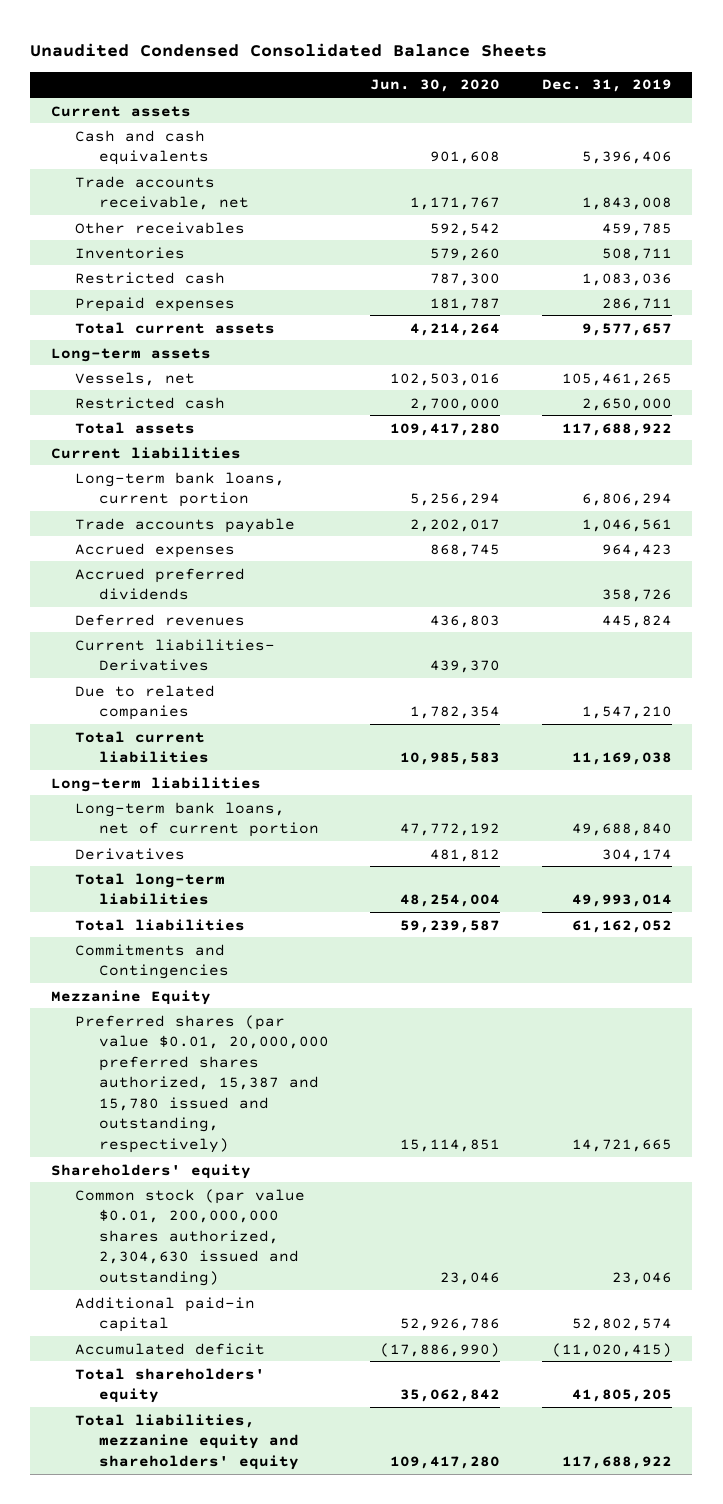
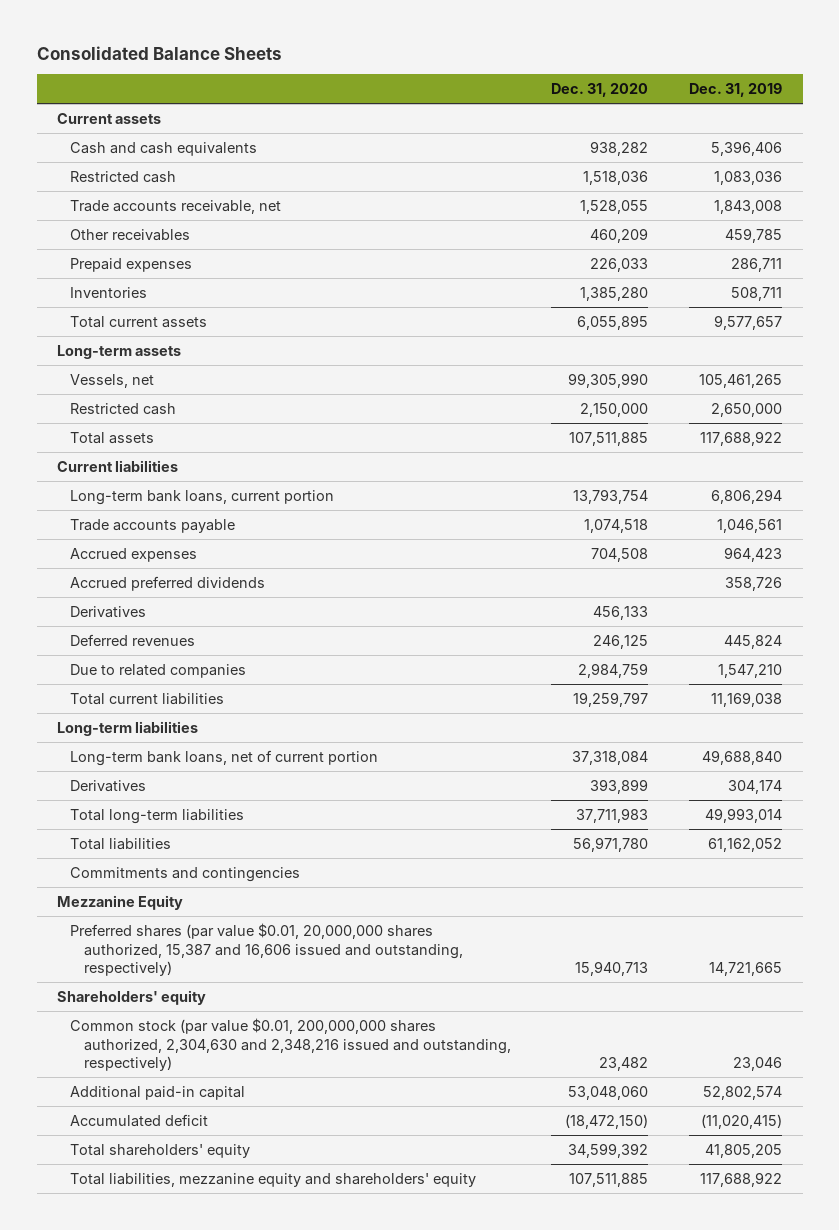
[30,42,548,57] Unaudited Condensed Consolidated Balance Sheets -> [36,45,282,60] Consolidated Balance Sheets
[370,79,501,93] Jun. 30, 2020 -> none
none -> [551,83,649,98] Dec. 31, 2020
[75,271,226,284] Restricted cash -> [70,170,177,183] Restricted cash
[75,246,186,259] Inventories -> [70,286,148,298] Inventories
none -> [70,605,147,618] Derivatives
[75,638,276,672] Current liabilities- Derivatives -> none
[75,943,230,980] Commitments and Contingencies -> [70,866,301,882] Commitments and contingencies
[75,1014,330,1153] Preferred shares (par value $0.01, 20,000,000 preferred shares authorized, 15,387 and 15,780 issued and outstanding, respectively) -> [70,922,463,977] Preferred shares (par value $0.01, 20,000,000 shares authorized, 15,387 and 16,606 issued and outstanding, respectively)
[75,1188,306,1286] Common stock (par value $0.01, 200,000,000 shares authorized, 2,304,630 issued and outstanding) -> [70,1017,511,1072] Common stock (par value $0.01, 200,000,000 shares authorized, 2,304,630 and 2,348,216 issued and outstanding, respectively)

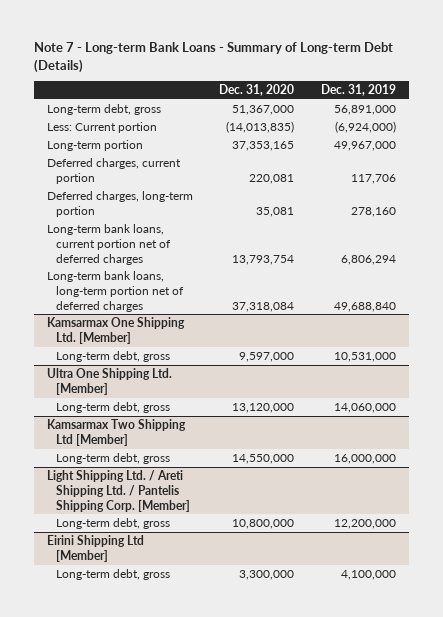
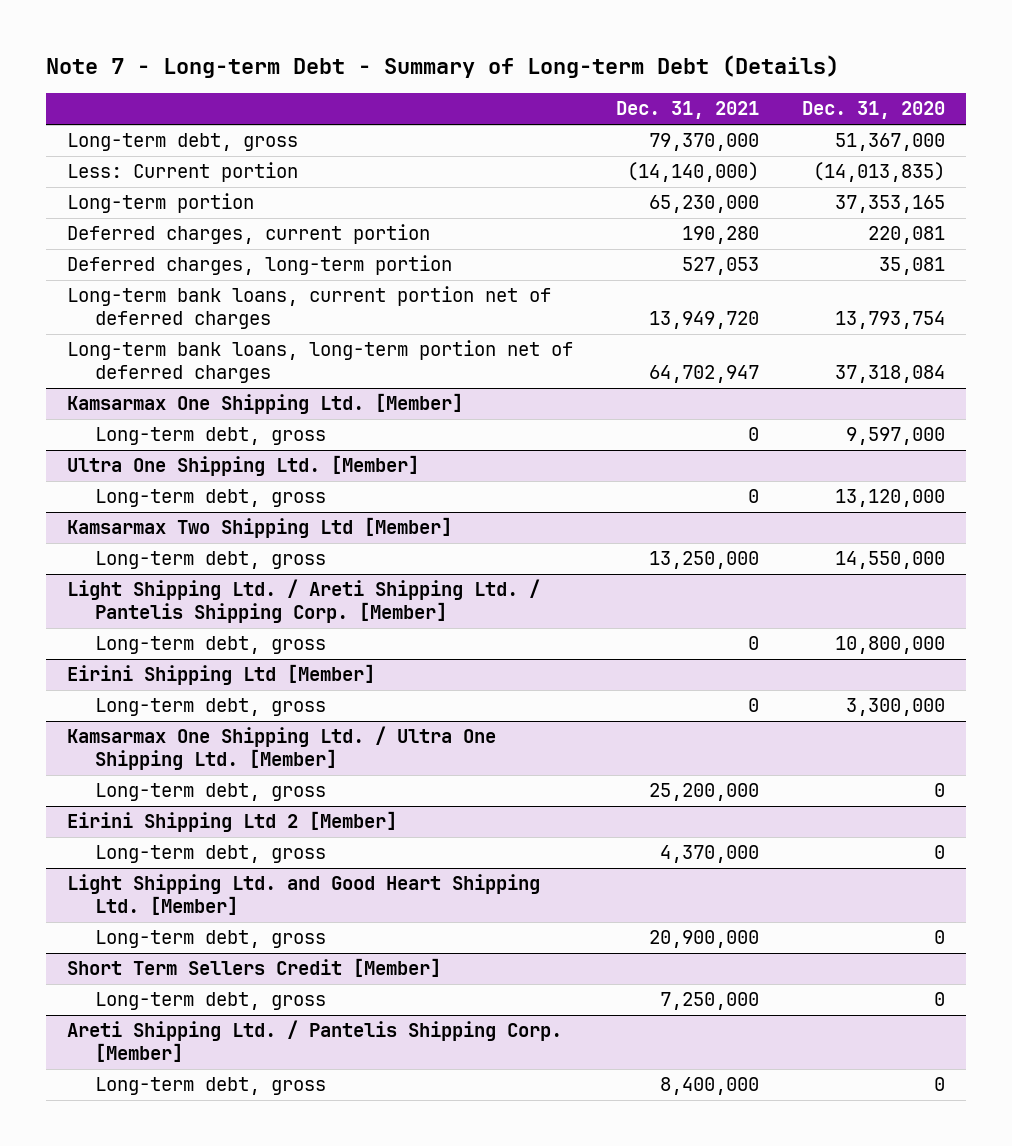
[33,41,393,73] Note 7 - Long-term Bank Loans - Summary of Long-term Debt (Details) -> [45,55,839,79] Note 7 - Long-term Debt - Summary of Long-term Debt (Details)
[320,84,396,97] Dec. 31, 2019 -> none
none -> [616,101,760,120] Dec. 31, 2021
none -> [67,726,497,771] Kamsarmax One Shipping Ltd. / Ultra One Shipping Ltd. [Member]
none -> [94,783,326,802] Long-term debt, gross
none -> [67,811,398,833] Eirini Shipping Ltd 2 [Member]
none -> [94,845,326,864] Long-term debt, gross
none -> [67,874,541,916] Light Shipping Ltd. and Good Heart Shipping Ltd. [Member]
none -> [94,930,326,949] Long-term debt, gross
none -> [67,958,442,978] Short Term Sellers Credit [Member]
none -> [94,992,326,1011] Long-term debt, gross
none -> [67,1020,563,1063] Areti Shipping Ltd. / Pantelis Shipping Corp. [Member]
none -> [94,1077,326,1096] Long-term debt, gross

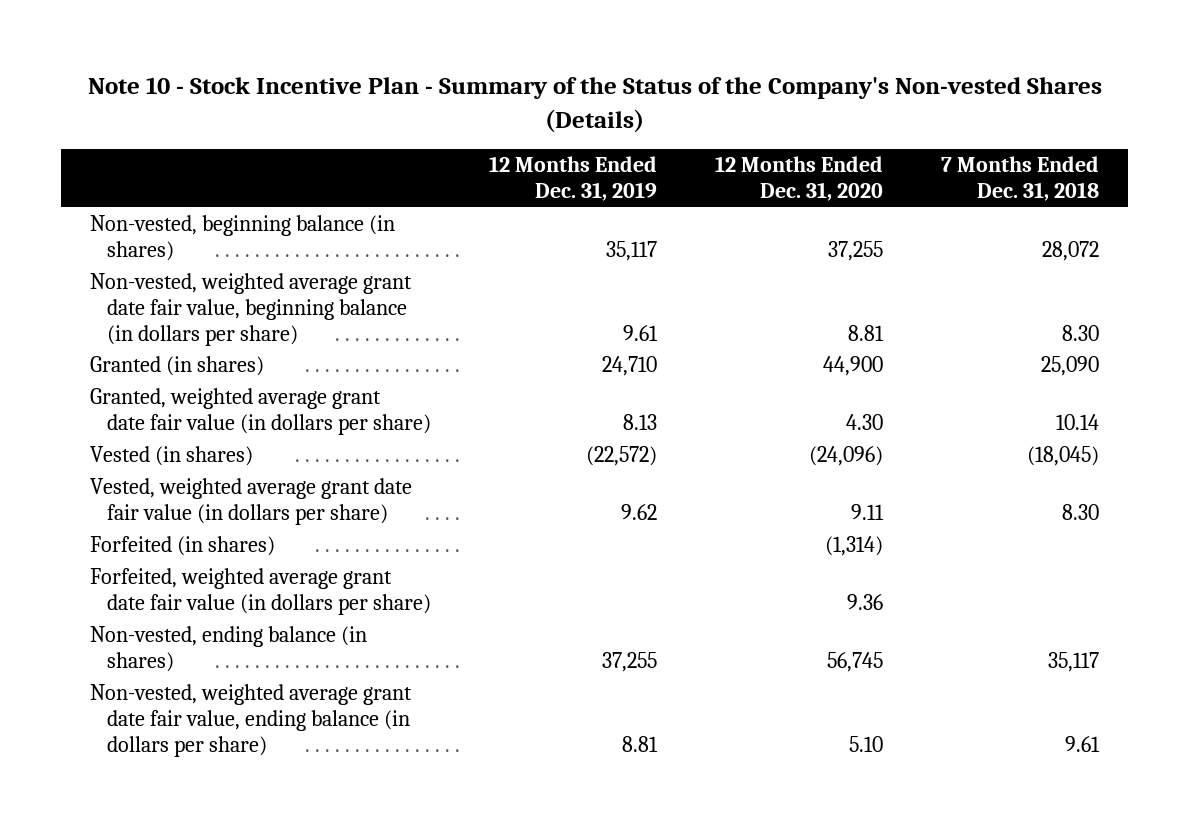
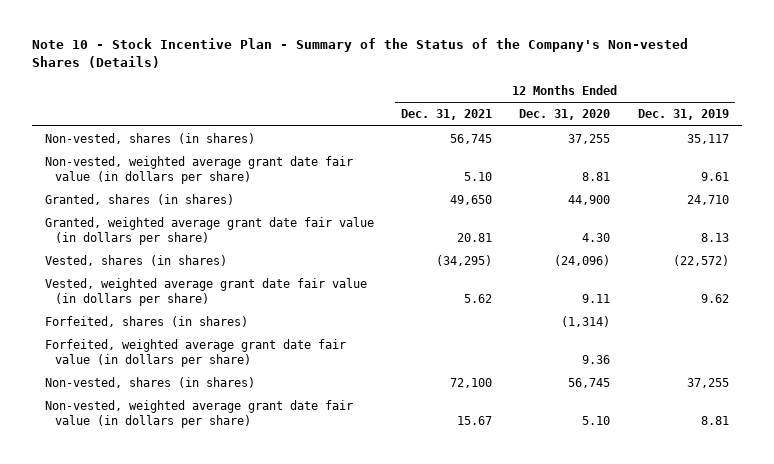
[941,156,1100,201] 7 Months Ended Dec. 31, 2018 -> none
none -> [401,109,493,121] Dec. 31, 2021
[90,215,396,262] Non-vested, beginning balance (in shares) -> [45,132,256,144] Non-vested, shares (in shares)
[90,273,413,346] Non-vested, weighted average grant date fair value, beginning balance (in dollars per share) -> [45,155,354,184] Non-vested, weighted average grant date fair value (in dollars per share)
[90,356,265,377] Granted (in shares) -> [45,193,235,205] Granted, shares (in shares)
[90,446,254,467] Vested (in shares) -> [45,254,228,266] Vested, shares (in shares)
[90,536,276,557] Forfeited (in shares) -> [45,315,249,327] Forfeited, shares (in shares)
[90,626,368,673] Non-vested, ending balance (in shares) -> [45,376,256,388] Non-vested, shares (in shares)
[90,684,413,757] Non-vested, weighted average grant date fair value, ending balance (in dollars per share) -> [45,399,354,428] Non-vested, weighted average grant date fair value (in dollars per share)

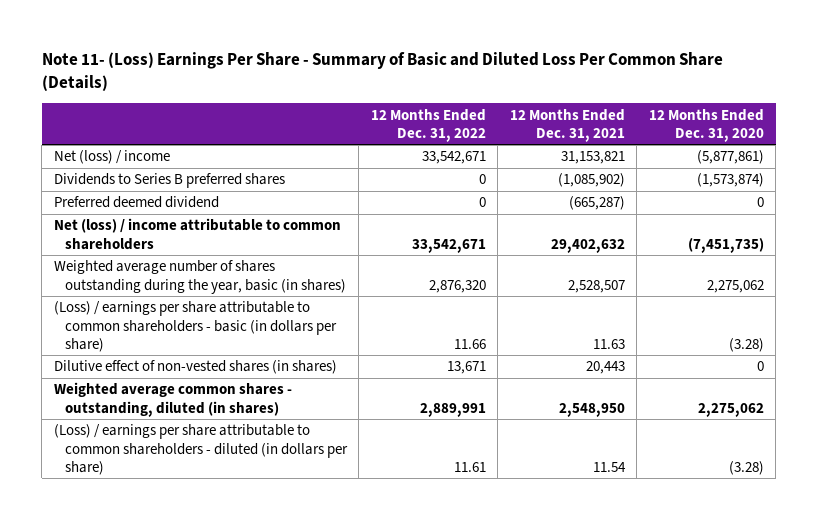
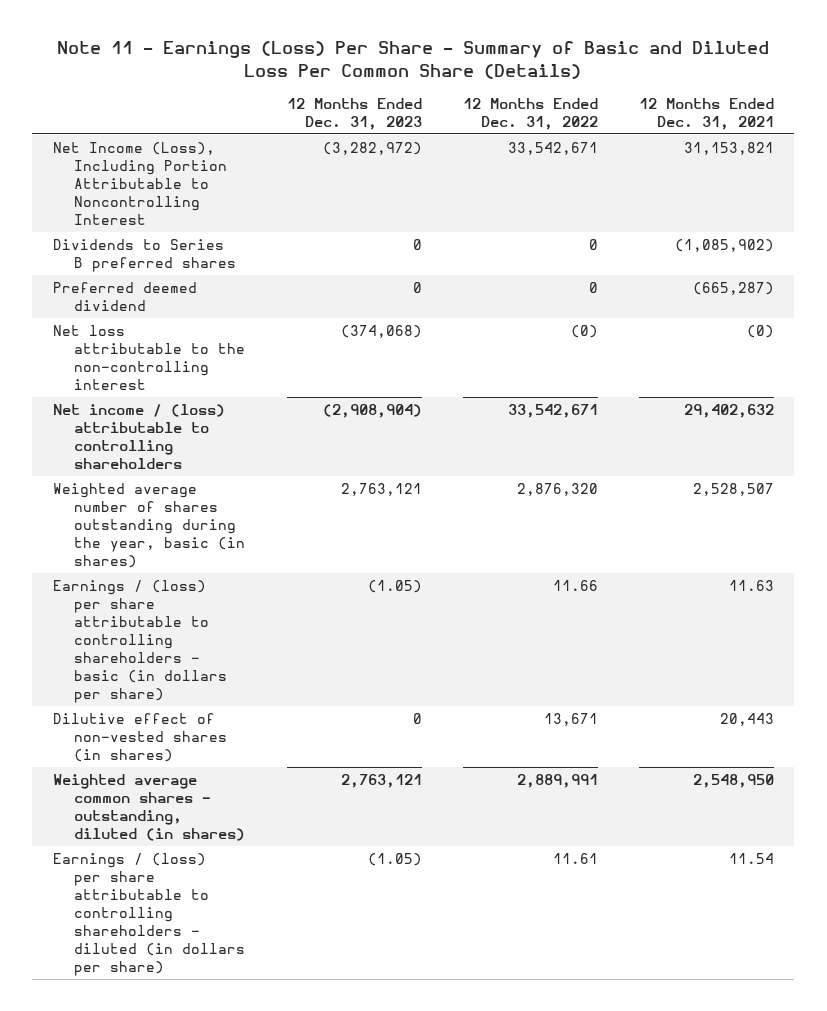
[41,51,723,92] Note 11- (Loss) Earnings Per Share - Summary of Basic and Diluted Loss Per Common Share (Details) -> [57,41,770,79] Note 11 - Earnings (Loss) Per Share - Summary of Basic and Diluted Loss Per Common Share (Details)
[648,108,764,142] 12 Months Ended Dec. 31, 2020 -> none
none -> [286,97,422,130] 12 Months Ended Dec. 31, 2023
[53,150,170,165] Net (loss) / income -> [52,141,228,226] Net Income (Loss), Including Portion Attributable to Noncontrolling Interest
none -> [52,324,246,391] Net loss attributable to the non-controlling interest
[53,218,341,250] Net (loss) / income attributable to common shareholders -> [52,403,225,470] Net income / (loss) attributable to controlling shareholders
[53,301,337,352] (Loss) / earnings per share attributable to common shareholders - basic (in dollars per share) -> [52,579,228,704] Earnings / (loss) per share attributable to controlling shareholders - basic (in dollars per share)
[53,424,348,475] (Loss) / earnings per share attributable to common shareholders - diluted (in dollars per share) -> [52,852,246,977] Earnings / (loss) per share attributable to controlling shareholders - diluted (in dollars per share)

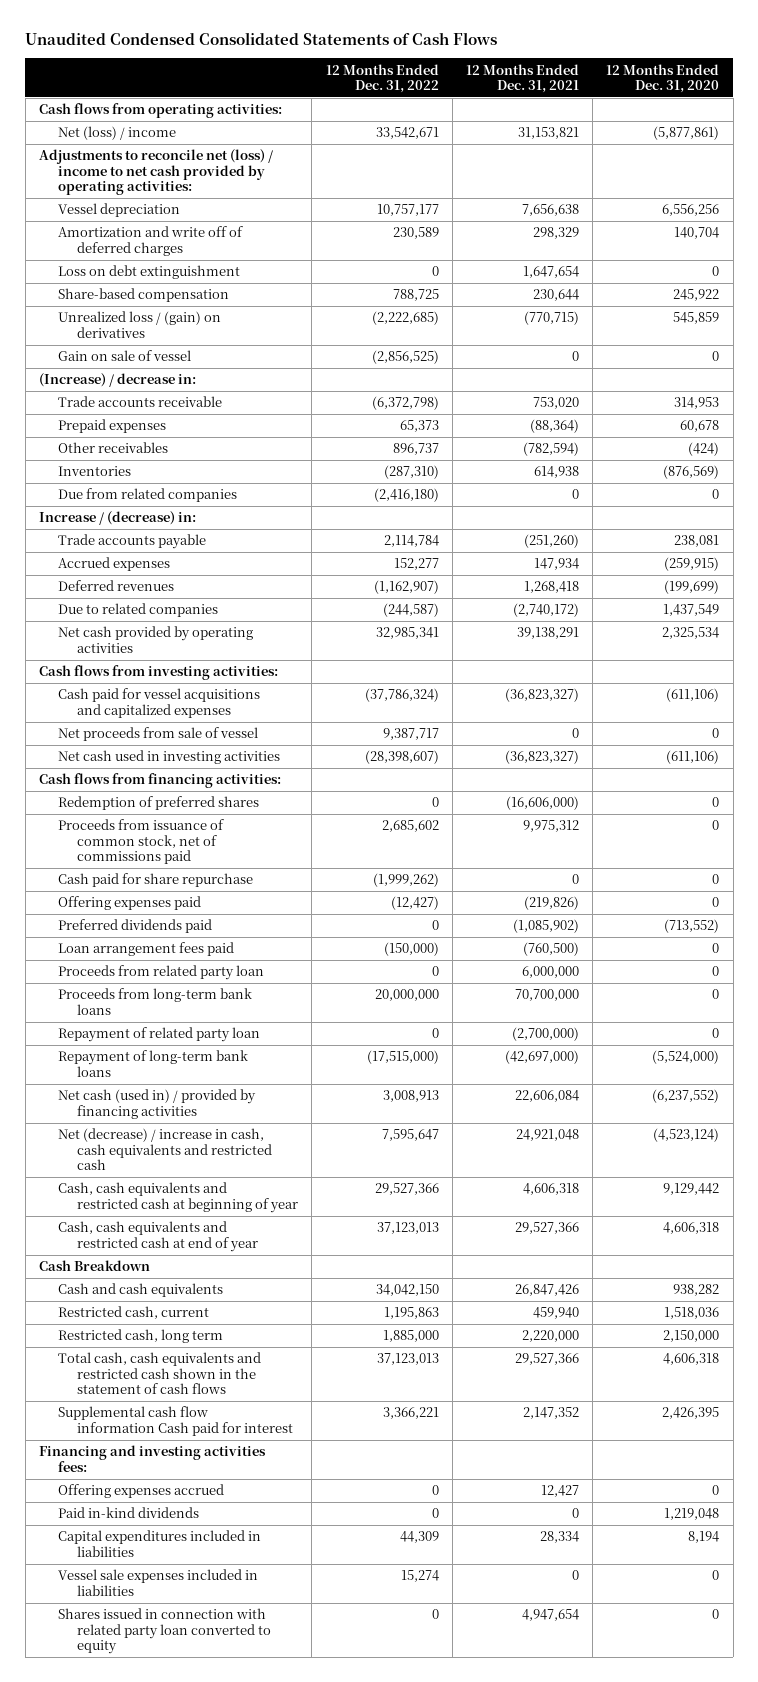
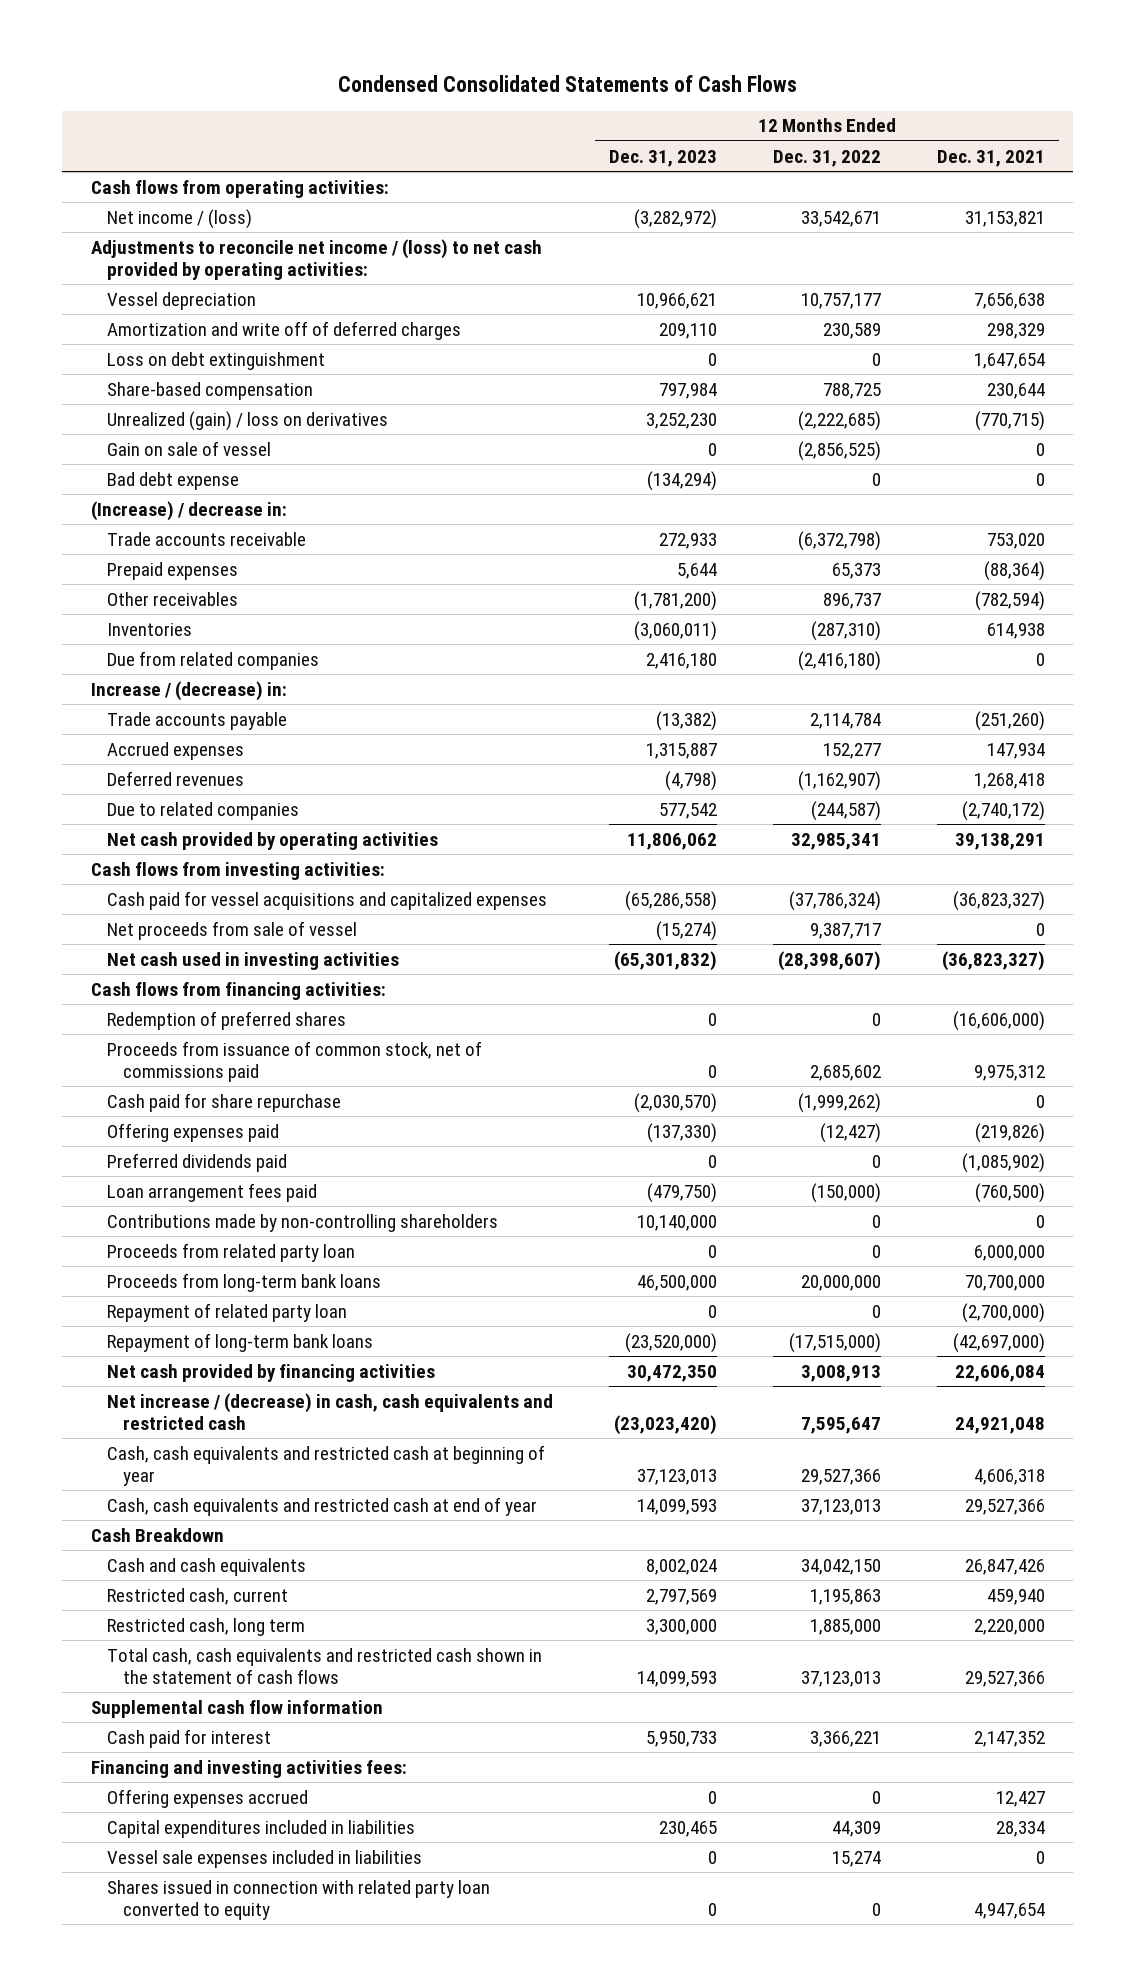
[25,32,498,46] Unaudited Condensed Consolidated Statements of Cash Flows -> [337,74,797,92] Condensed Consolidated Statements of Cash Flows
[606,63,720,93] 12 Months Ended Dec. 31, 2020 -> none
none -> [608,149,717,167] Dec. 31, 2023
[58,126,177,141] Net (loss) / income -> [106,208,252,229] Net income / (loss)
[38,149,273,196] Adjustments to reconcile net (loss) / income to net cash provided by operating activities: -> [90,238,542,280] Adjustments to reconcile net income / (loss) to net cash provided by operating activities:
[58,311,222,338] Unrealized loss / (gain) on derivatives -> [106,410,388,431] Unrealized (gain) / loss on derivatives
none -> [106,471,239,490] Bad debt expense
none -> [106,1213,498,1232] Contributions made by non-controlling shareholders
[58,1089,257,1119] Net cash (used in) / provided by financing activities -> [106,1363,435,1382] Net cash provided by financing activities
[58,1128,273,1171] Net (decrease) / increase in cash, cash equivalents and restricted cash -> [106,1392,553,1430] Net increase / (decrease) in cash, cash equivalents and restricted cash
none -> [90,1699,383,1718] Supplemental cash flow information
[58,1406,294,1436] Supplemental cash flow information Cash paid for interest -> [106,1728,271,1748] Cash paid for interest
[58,1507,200,1519] Paid in-kind dividends -> none

